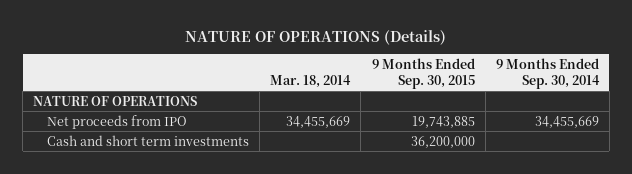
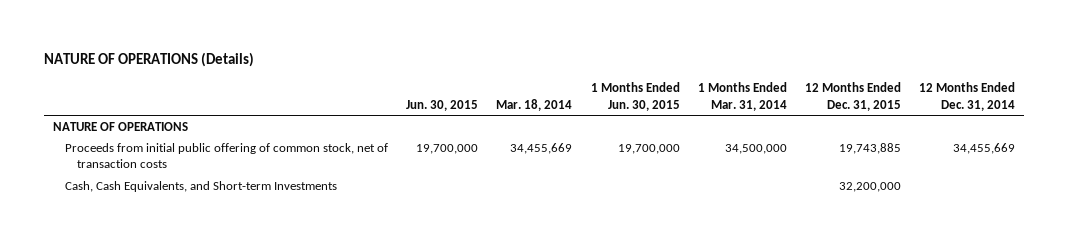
[371,57,475,89] 9 Months Ended Sep. 30, 2015 -> none
[495,57,600,89] 9 Months Ended Sep. 30, 2014 -> none
none -> [406,99,479,111] Jun. 30, 2015
none -> [590,82,680,111] 1 Months Ended Jun. 30, 2015
none -> [697,82,787,111] 1 Months Ended Mar. 31, 2014
none -> [804,82,901,111] 12 Months Ended Dec. 31, 2015
none -> [918,82,1015,111] 12 Months Ended Dec. 31, 2014
[47,114,188,129] Net proceeds from IPO -> [65,142,389,169] Proceeds from initial public offering of common stock, net of transaction costs
[47,134,250,146] Cash and short term investments -> [65,180,338,192] Cash, Cash Equivalents, and Short-term Investments

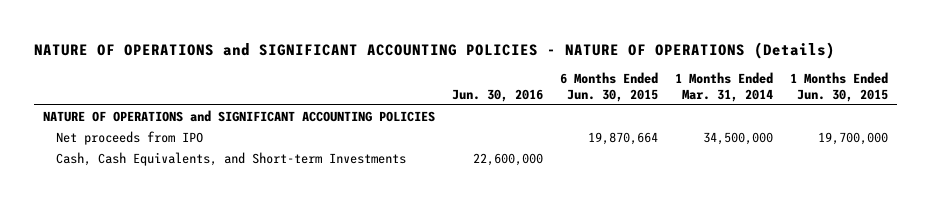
[44,52,255,68] NATURE OF OPERATIONS (Details) -> [34,41,836,59] NATURE OF OPERATIONS and SIGNIFICANT ACCOUNTING POLICIES - NATURE OF OPERATIONS (Details)
[406,99,479,111] Jun. 30, 2015 -> none
[496,98,573,111] Mar. 18, 2014 -> none
[804,82,901,111] 12 Months Ended Dec. 31, 2015 -> none
[918,82,1015,111] 12 Months Ended Dec. 31, 2014 -> none
none -> [452,88,544,102] Jun. 30, 2016
none -> [560,72,659,102] 6 Months Ended Jun. 30, 2015
[53,121,189,131] NATURE OF OPERATIONS -> none
none -> [42,110,435,123] NATURE OF OPERATIONS and SIGNIFICANT ACCOUNTING POLICIES
[65,142,389,169] Proceeds from initial public offering of common stock, net of transaction costs -> [56,131,204,146] Net proceeds from IPO

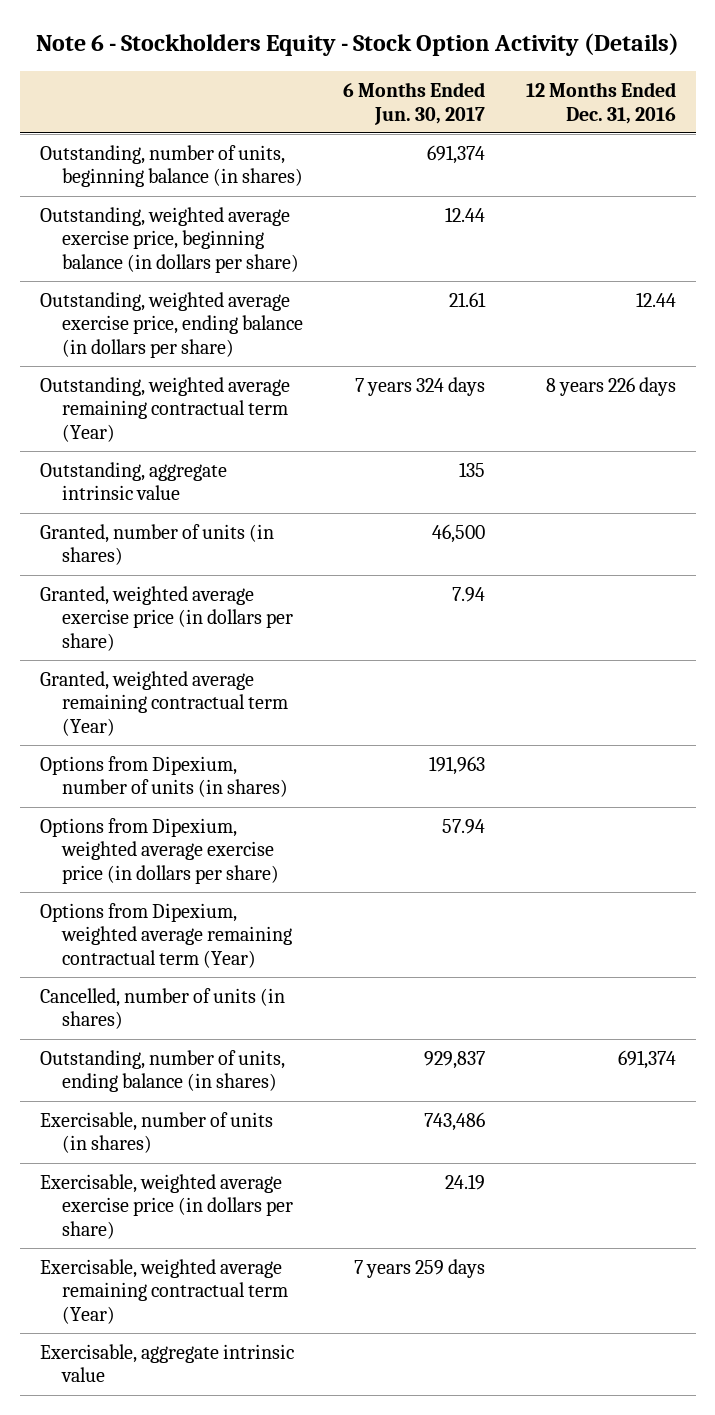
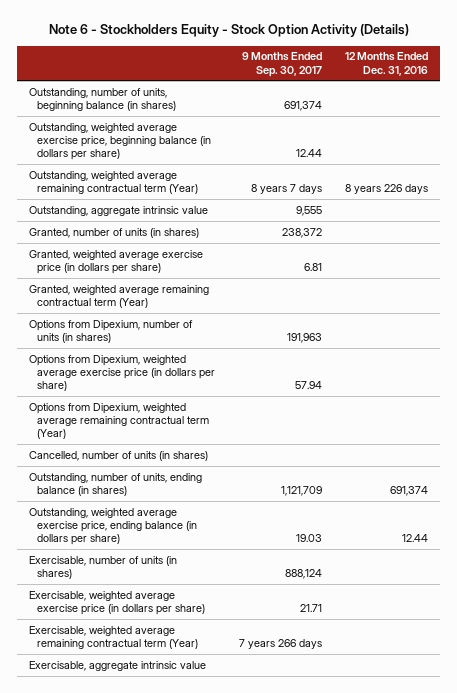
[343,82,486,125] 6 Months Ended Jun. 30, 2017 -> none
none -> [241,52,322,77] 9 Months Ended Sep. 30, 2017
[39,292,303,358] Outstanding, weighted average exercise price, ending balance (in dollars per share) -> [28,507,197,546] Outstanding, weighted average exercise price, ending balance (in dollars per share)

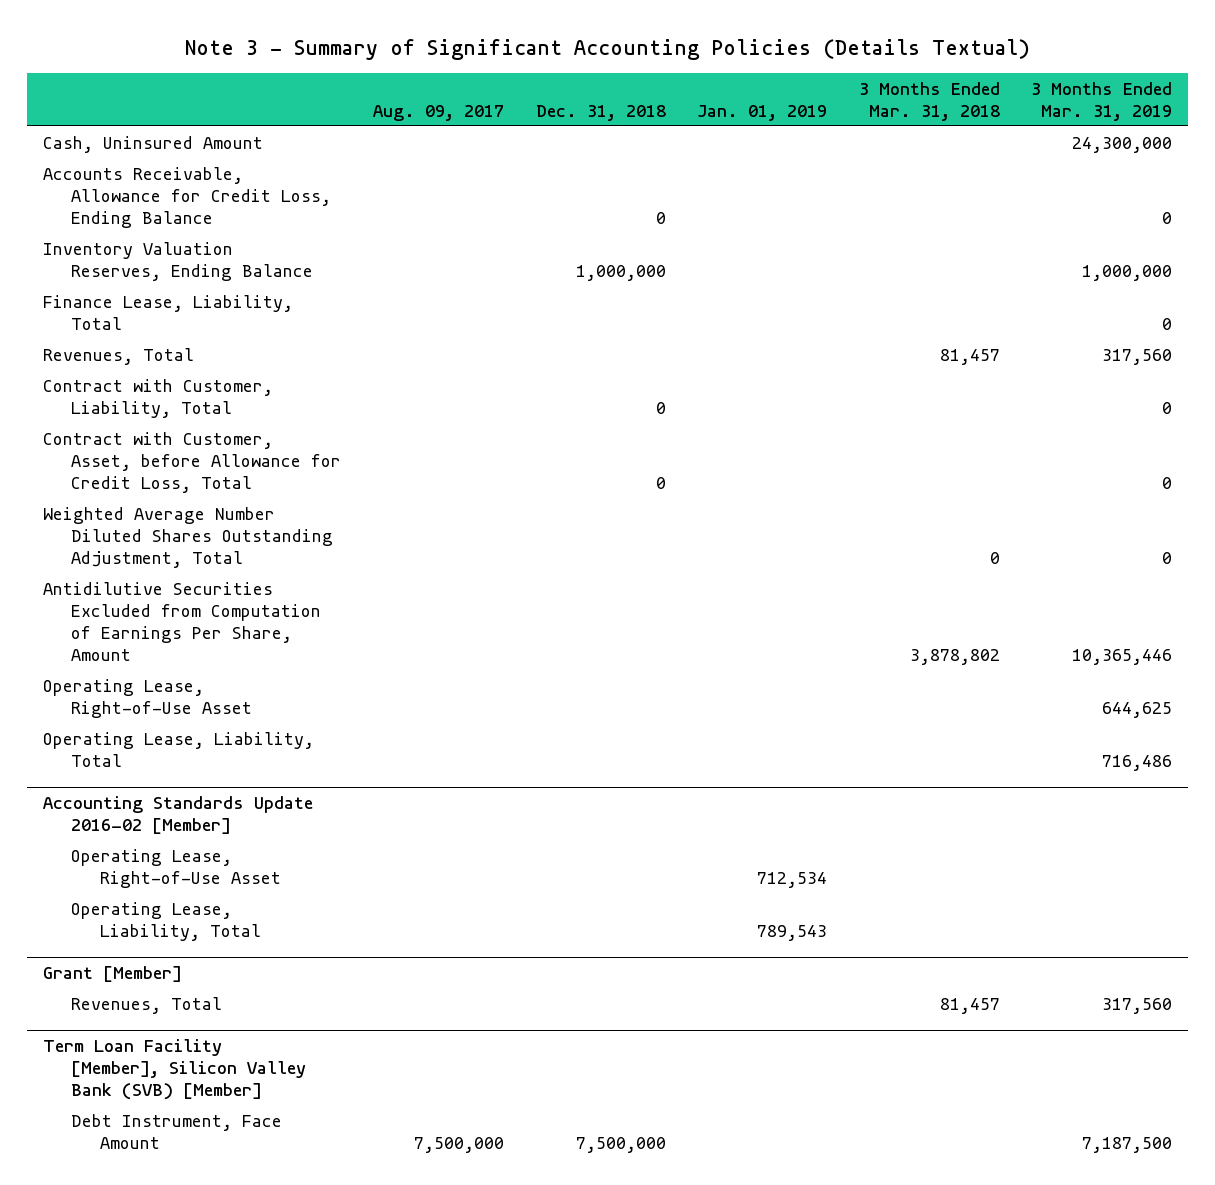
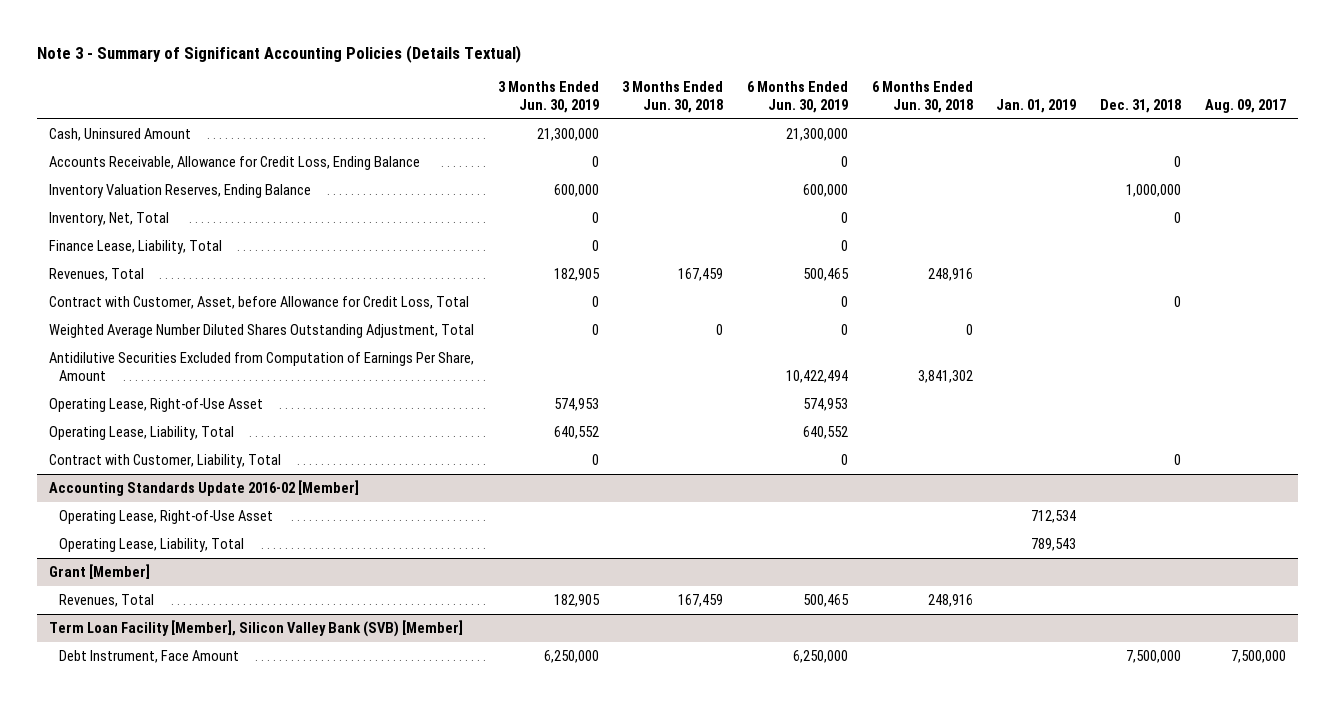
[858,81,1000,121] 3 Months Ended Mar. 31, 2018 -> none
[1031,81,1173,121] 3 Months Ended Mar. 31, 2019 -> none
none -> [497,81,599,114] 3 Months Ended Jun. 30, 2019
none -> [622,81,724,114] 3 Months Ended Jun. 30, 2018
none -> [747,81,849,114] 6 Months Ended Jun. 30, 2019
none -> [871,81,973,114] 6 Months Ended Jun. 30, 2018
none -> [48,212,169,227] Inventory, Net, Total
[42,378,273,418] Contract with Customer, Liability, Total -> [48,454,281,469] Contract with Customer, Liability, Total

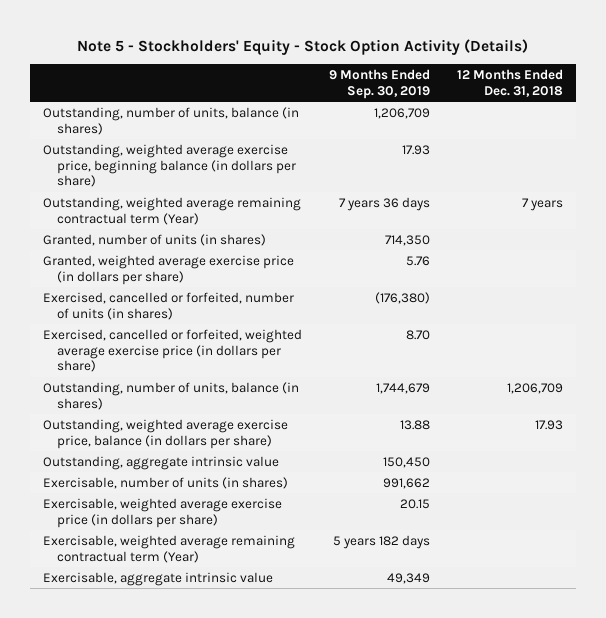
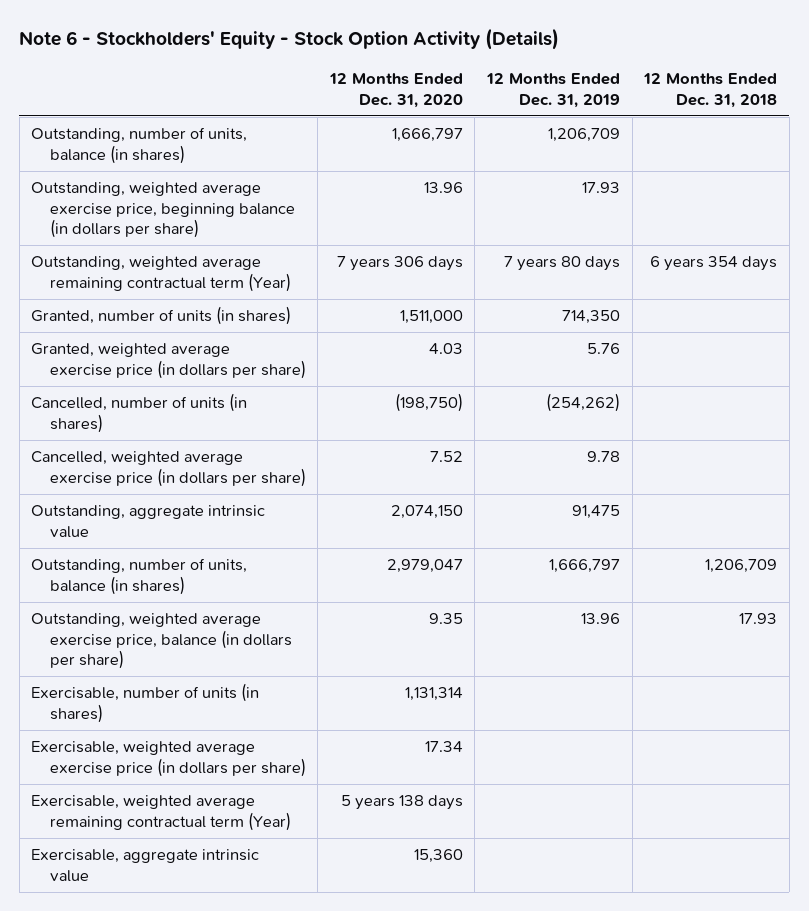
[76,38,528,55] Note 5 - Stockholders' Equity - Stock Option Activity (Details) -> [19,28,560,51] Note 6 - Stockholders' Equity - Stock Option Activity (Details)
[328,69,430,99] 9 Months Ended Sep. 30, 2019 -> none
none -> [328,73,463,108] 12 Months Ended Dec. 31, 2020
none -> [486,73,621,108] 12 Months Ended Dec. 31, 2019
[521,197,563,211] 7 years -> [650,256,778,272] 6 years 354 days
[43,291,295,320] Exercised, cancelled or forfeited, number of units (in shares) -> [31,393,248,433] Cancelled, number of units (in shares)
[43,328,303,373] Exercised, cancelled or forfeited, weighted average exercise price (in dollars per share) -> [31,451,306,487] Cancelled, weighted average exercise price (in dollars per share)
[43,455,280,470] Outstanding, aggregate intrinsic value -> [31,505,266,538] Outstanding, aggregate intrinsic value

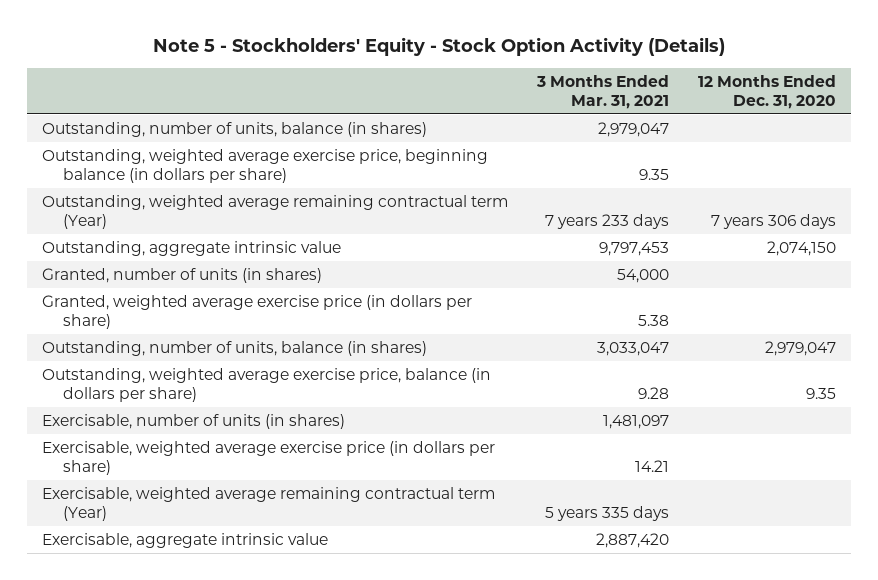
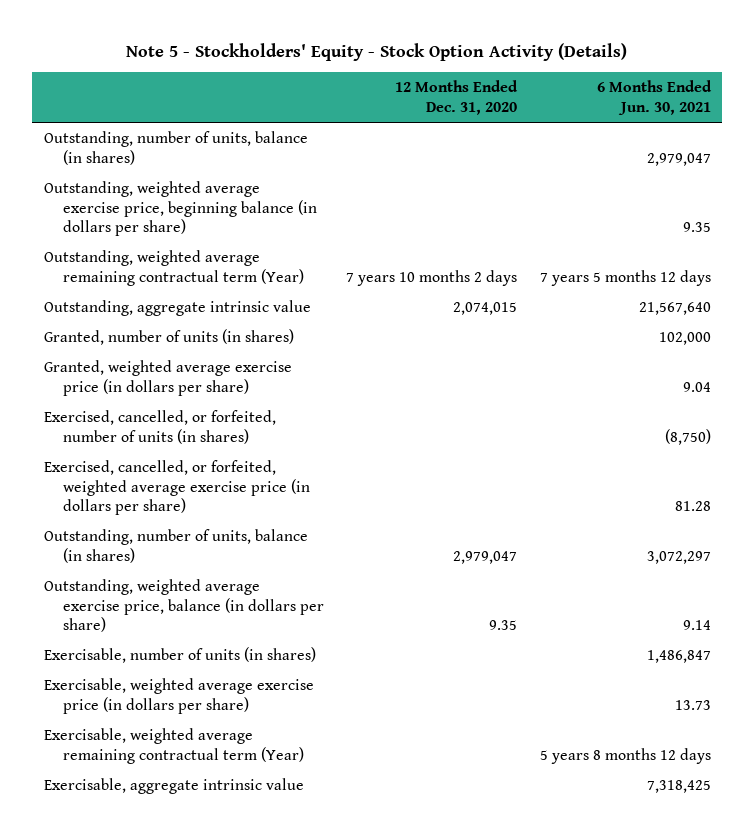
[536,74,670,109] 3 Months Ended Mar. 31, 2021 -> none
none -> [596,80,712,116] 6 Months Ended Jun. 30, 2021
[711,214,837,230] 7 years 306 days -> [346,269,518,286] 7 years 10 months 2 days
[767,241,837,257] 2,074,150 -> [453,301,518,315] 2,074,015
none -> [43,409,276,444] Exercised, cancelled, or forfeited, number of units (in shares)
none -> [43,459,310,516] Exercised, cancelled, or forfeited, weighted average exercise price (in dollars per share)

